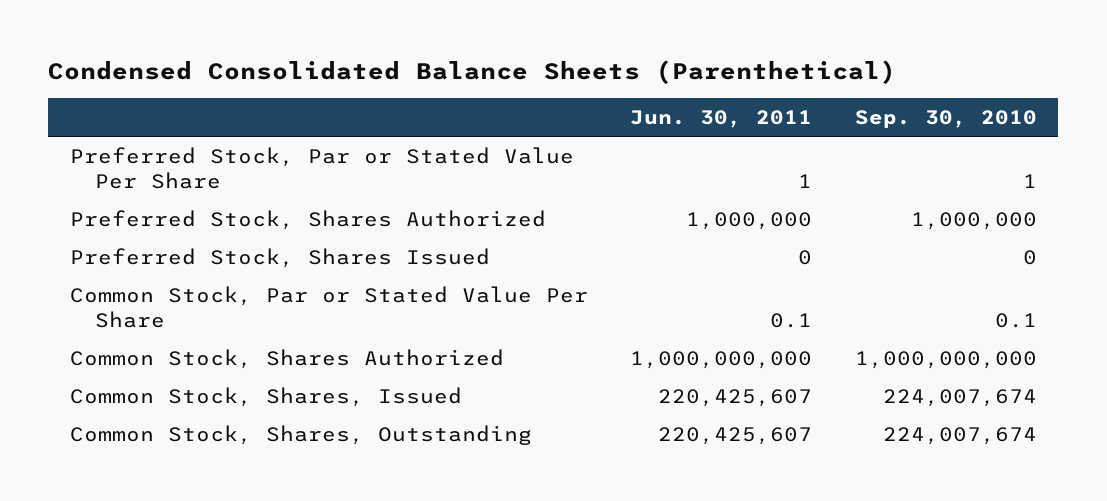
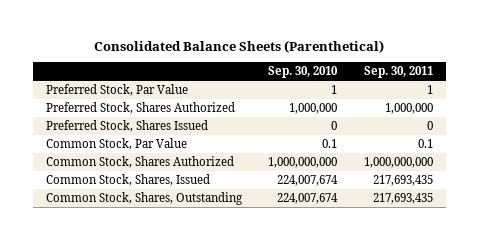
[48,59,897,84] Condensed Consolidated Balance Sheets (Parenthetical) -> [94,39,385,53] Consolidated Balance Sheets (Parenthetical)
[630,110,813,129] Jun. 30, 2011 -> none
none -> [363,66,433,79] Sep. 30, 2011
[69,146,574,189] Preferred Stock, Par or Stated Value Per Share -> [45,84,188,97] Preferred Stock, Par Value
[69,285,588,328] Common Stock, Par or Stated Value Per Share -> [45,138,187,151] Common Stock, Par Value

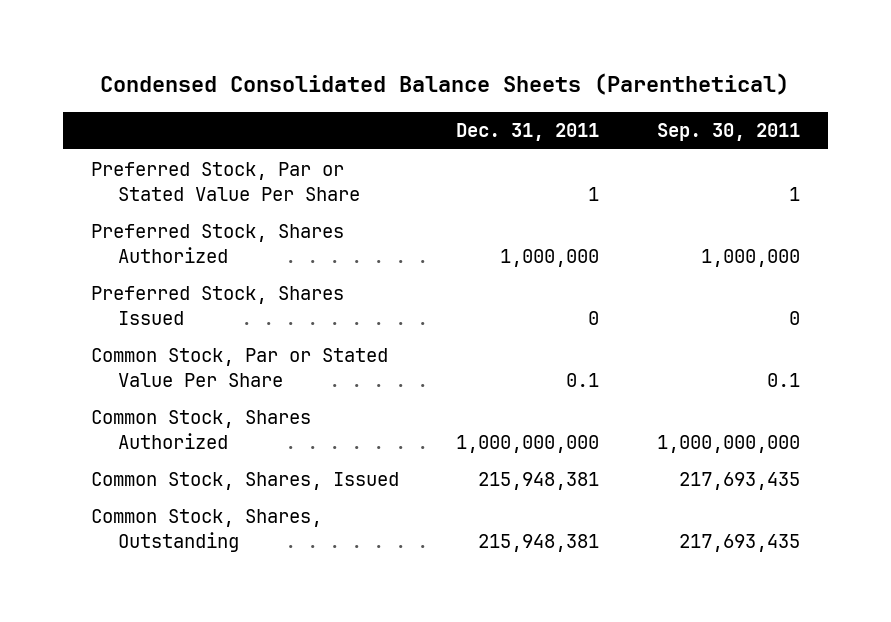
[94,39,385,53] Consolidated Balance Sheets (Parenthetical) -> [100,73,790,96] Condensed Consolidated Balance Sheets (Parenthetical)
[268,66,339,79] Sep. 30, 2010 -> none
none -> [456,123,600,142] Dec. 31, 2011
[45,84,188,97] Preferred Stock, Par Value -> [91,161,361,201] Preferred Stock, Par or Stated Value Per Share
[45,138,187,151] Common Stock, Par Value -> [91,347,389,387] Common Stock, Par or Stated Value Per Share

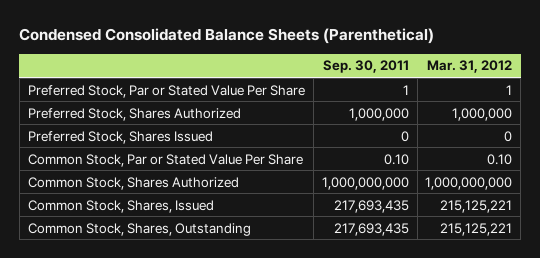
[456,123,600,142] Dec. 31, 2011 -> none
none -> [427,60,513,74] Mar. 31, 2012
[766,372,800,387] 0.1 -> [383,153,409,165] 0.10

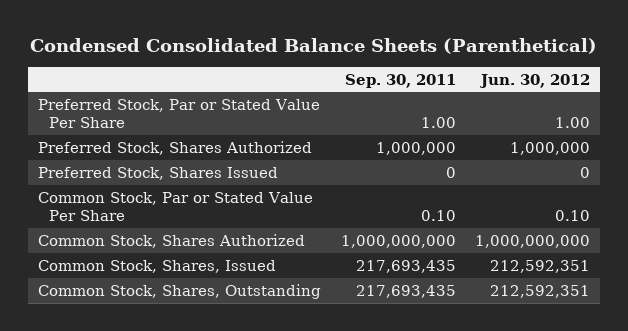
[427,60,513,74] Mar. 31, 2012 -> none
none -> [479,73,591,88] Jun. 30, 2012
[402,84,409,95] 1 -> [420,116,456,128] 1.00

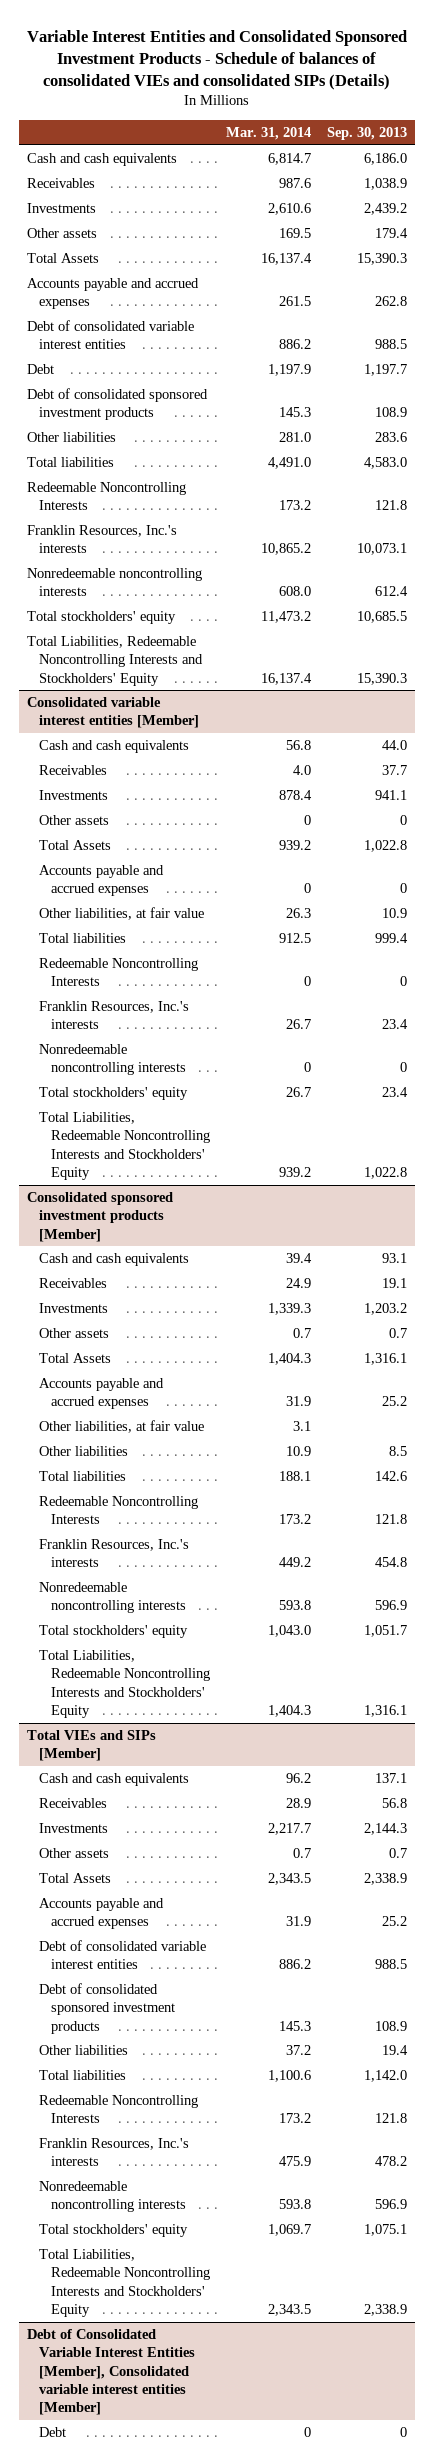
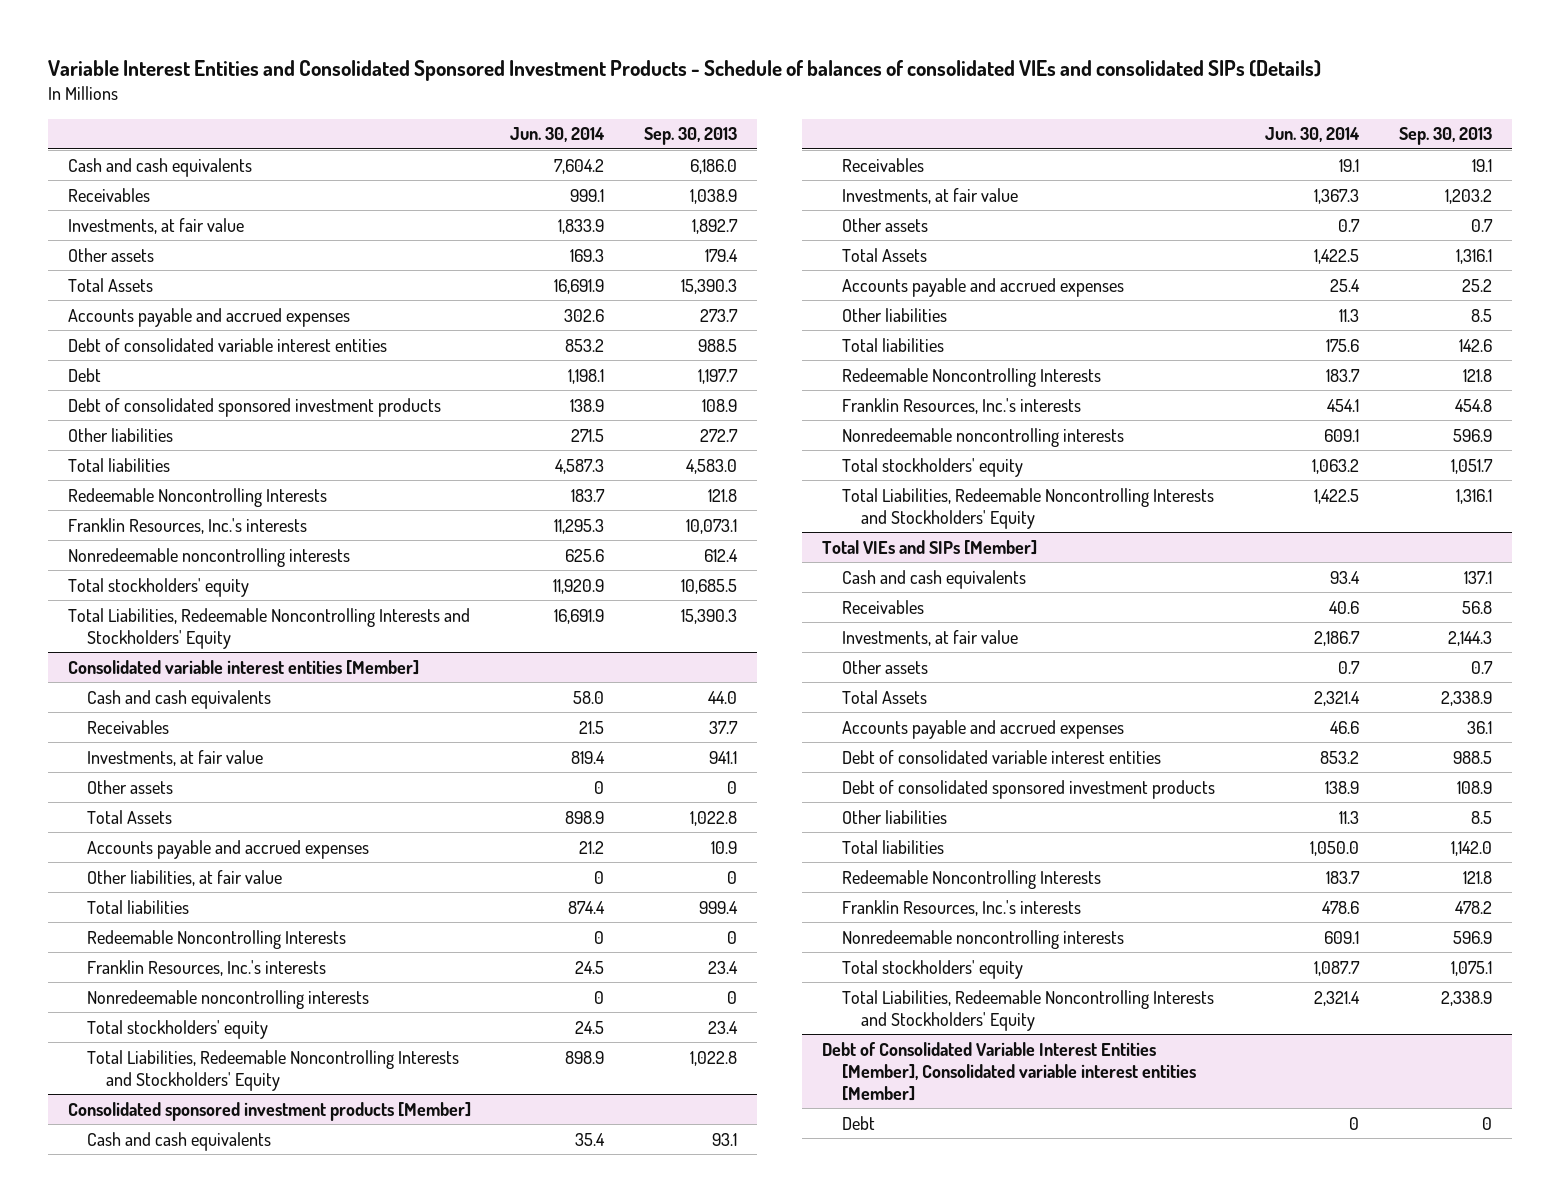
[226,126,312,140] Mar. 31, 2014 -> none
none -> [510,127,606,143] Jun. 30, 2014
[27,203,97,214] Investments -> none
none -> [67,217,244,234] Investments, at fair value
[375,296,408,307] 262.8 -> [700,308,739,322] 273.7
[375,432,408,443] 283.6 -> [700,428,739,442] 272.7
[39,790,109,801] Investments -> [86,749,263,766] Investments, at fair value
[400,883,408,894] 0 -> [711,840,738,854] 10.9
[382,908,408,919] 10.9 -> [727,870,738,884] 0
[39,1303,109,1314] Investments -> [841,187,1018,204] Investments, at fair value
[39,1420,205,1434] Other liabilities, at fair value -> none
[39,1823,109,1834] Investments -> [841,629,1018,646] Investments, at fair value
[382,1916,408,1927] 25.2 -> [1466,720,1492,734] 36.1
[382,2045,409,2056] 19.4 -> [1470,810,1492,824] 8.5

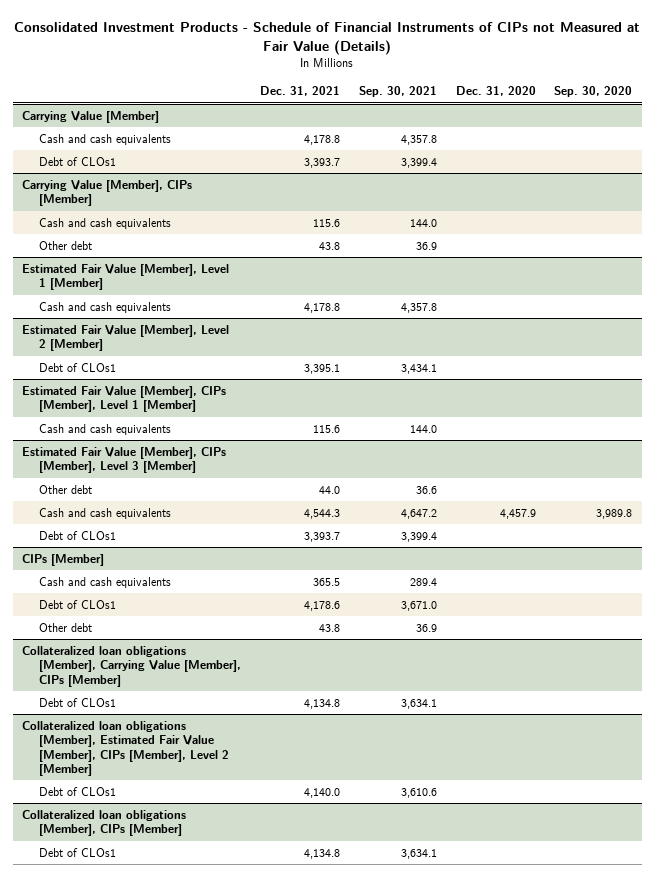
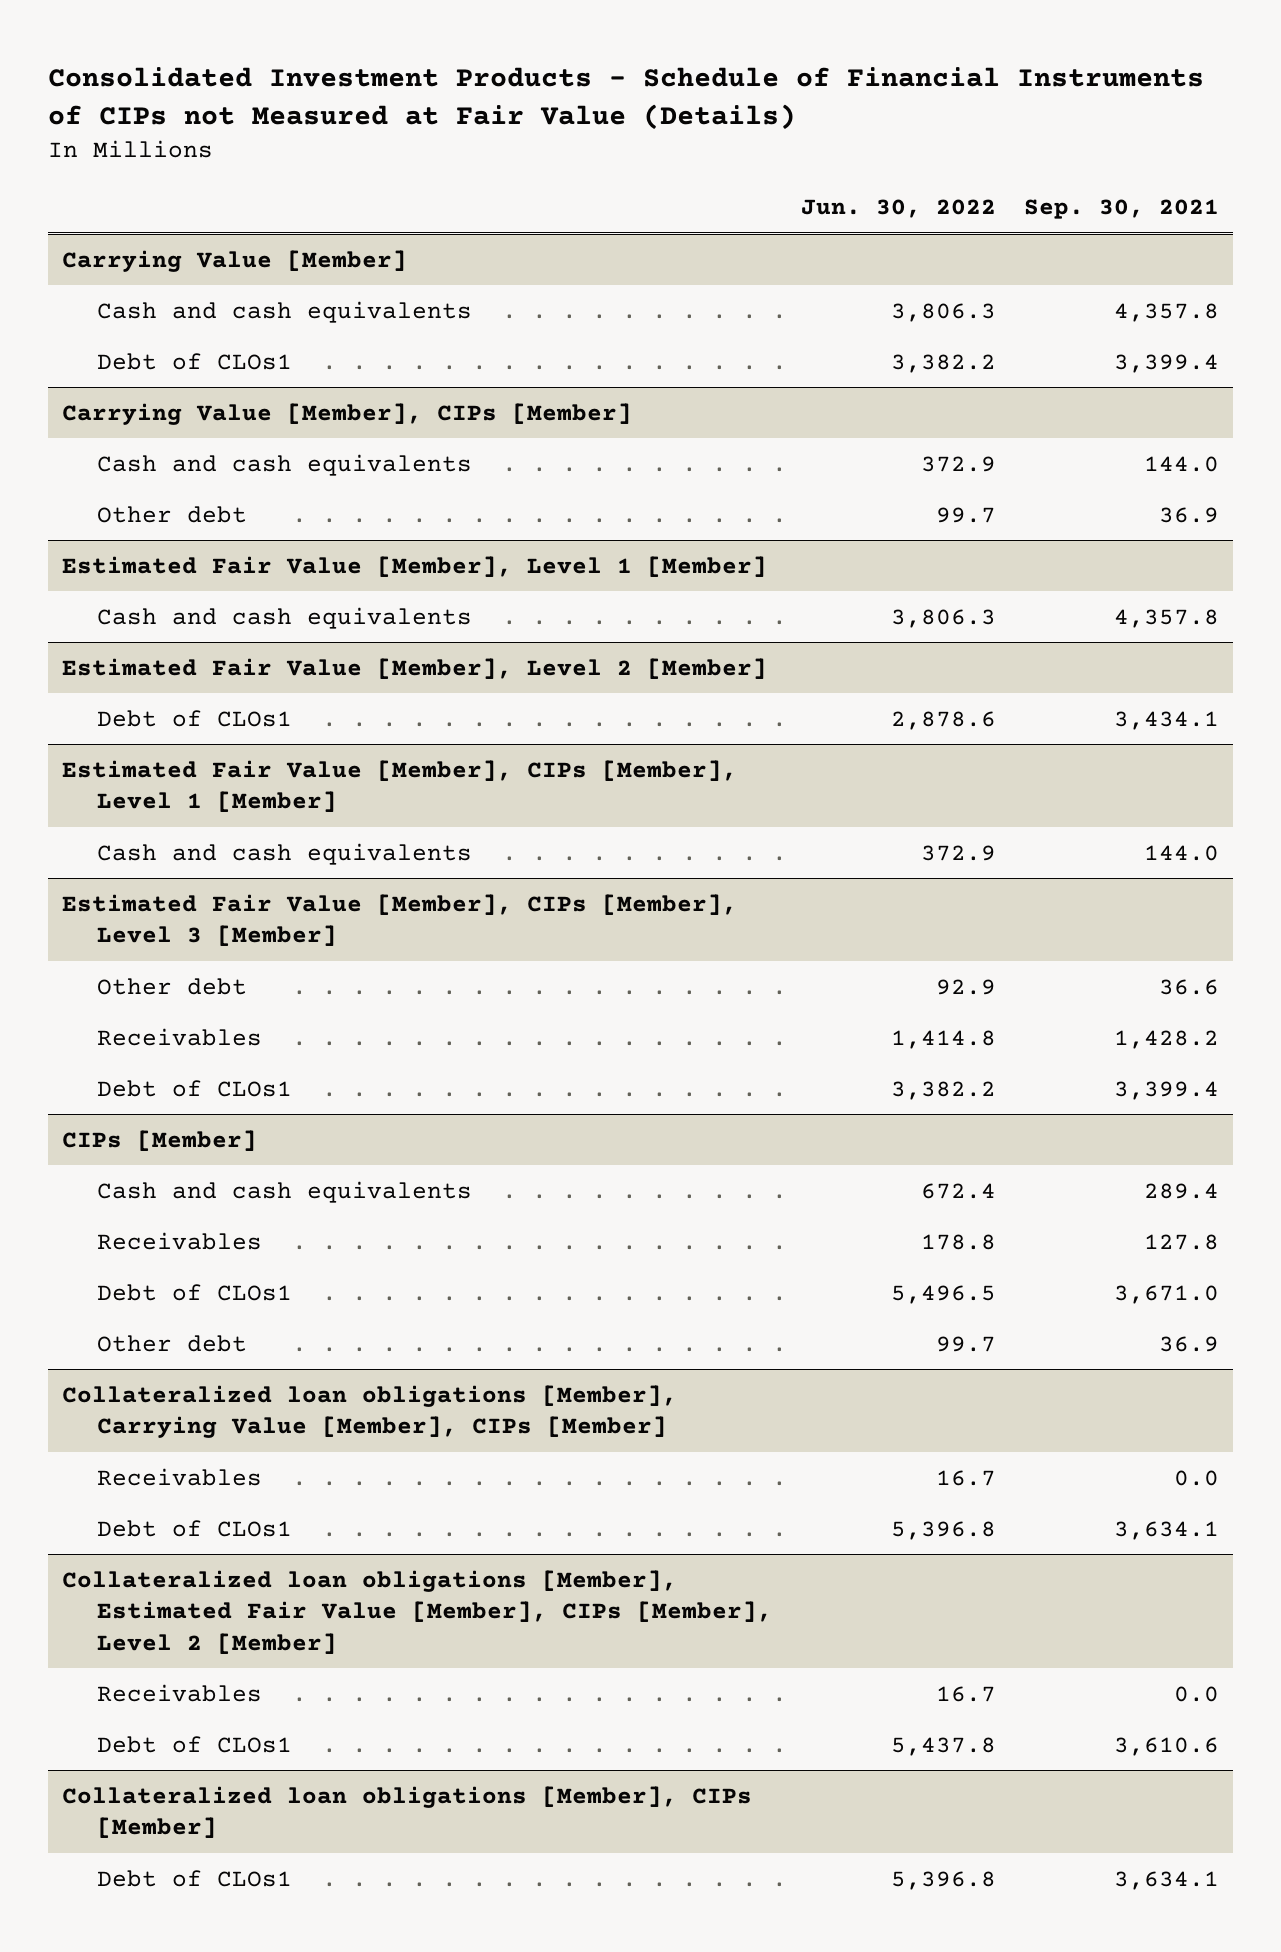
[259,86,340,97] Dec. 31, 2021 -> none
[455,86,536,97] Dec. 31, 2020 -> none
[554,86,633,98] Sep. 30, 2020 -> none
none -> [800,199,996,219] Jun. 30, 2022
[39,507,172,519] Cash and cash equivalents -> none
none -> [97,1027,263,1046] Receivables
none -> [97,1231,263,1250] Receivables
none -> [97,1467,263,1486] Receivables
none -> [97,1683,263,1702] Receivables

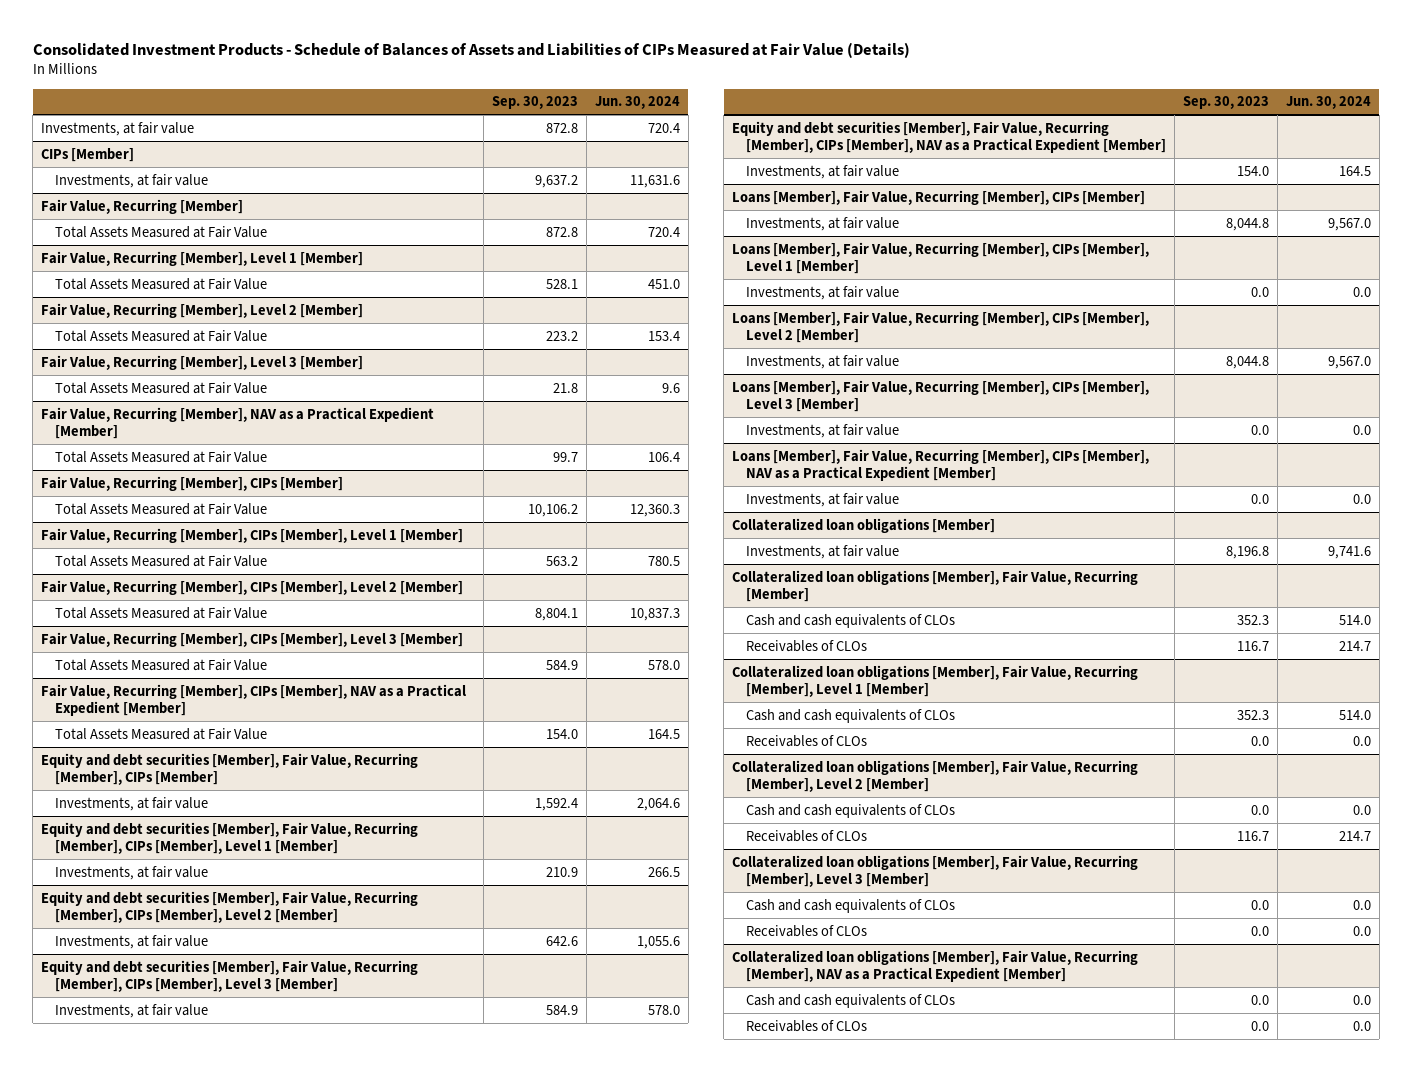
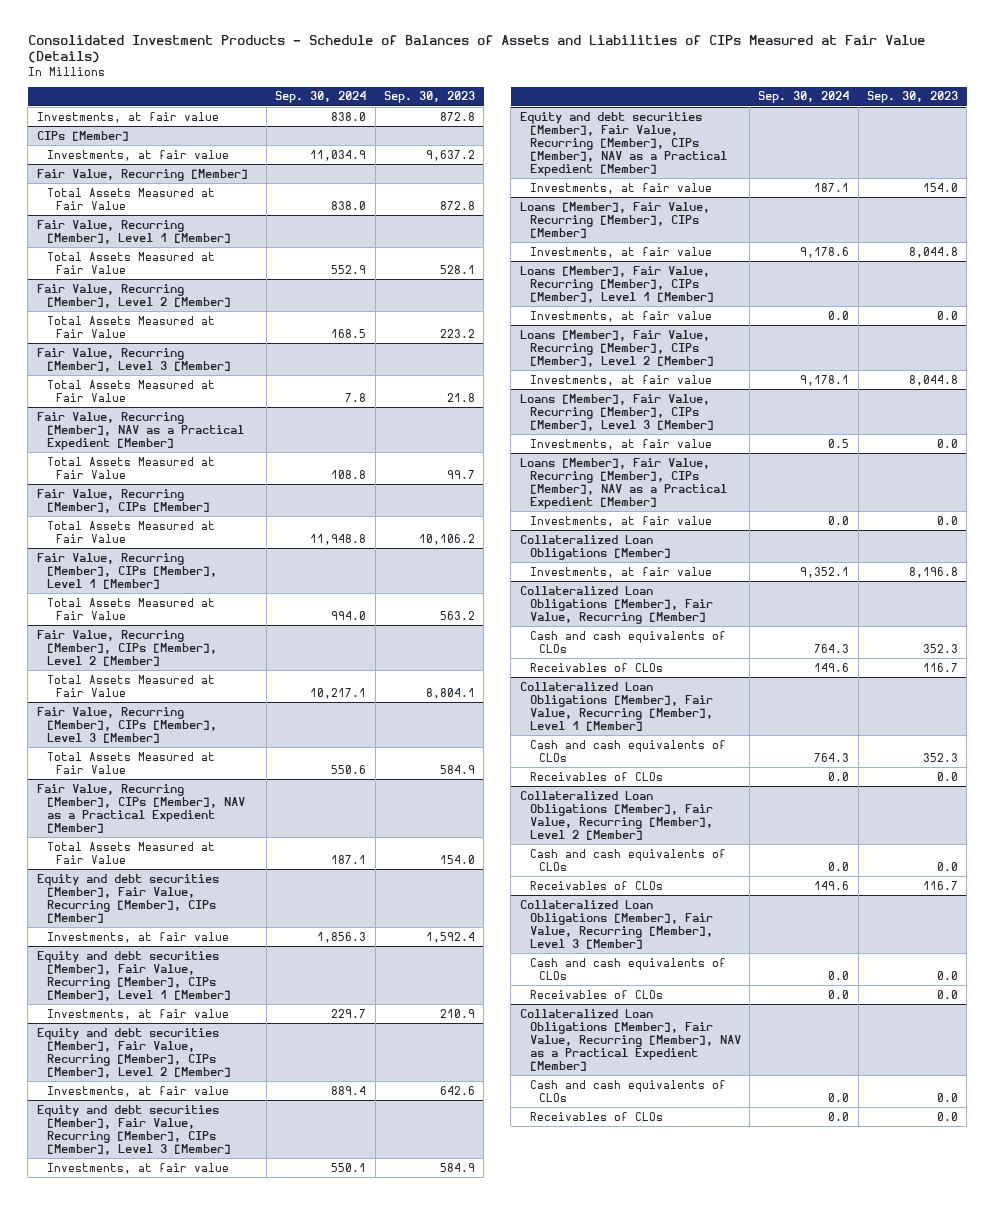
[594,96,680,110] Jun. 30, 2024 -> none
none -> [275,91,367,104] Sep. 30, 2024
[732,517,996,533] Collateralized loan obligations [Member] -> [519,534,671,560] Collateralized Loan Obligations [Member]
[732,569,1139,603] Collateralized loan obligations [Member], Fair Value, Recurring [Member] -> [519,585,713,624] Collateralized Loan Obligations [Member], Fair Value, Recurring [Member]
[732,664,1139,698] Collateralized loan obligations [Member], Fair Value, Recurring [Member], Level 1 [Member] -> [519,681,713,731] Collateralized Loan Obligations [Member], Fair Value, Recurring [Member], Level 1 [Member]
[732,759,1139,793] Collateralized loan obligations [Member], Fair Value, Recurring [Member], Level 2 [Member] -> [519,790,713,840] Collateralized Loan Obligations [Member], Fair Value, Recurring [Member], Level 2 [Member]
[732,854,1139,888] Collateralized loan obligations [Member], Fair Value, Recurring [Member], Level 3 [Member] -> [519,899,713,949] Collateralized Loan Obligations [Member], Fair Value, Recurring [Member], Level 3 [Member]
[732,949,1139,983] Collateralized loan obligations [Member], Fair Value, Recurring [Member], NAV as a Practical Expedient [Member] -> [519,1008,741,1071] Collateralized Loan Obligations [Member], Fair Value, Recurring [Member], NAV as a Practical Expedient [Member]

